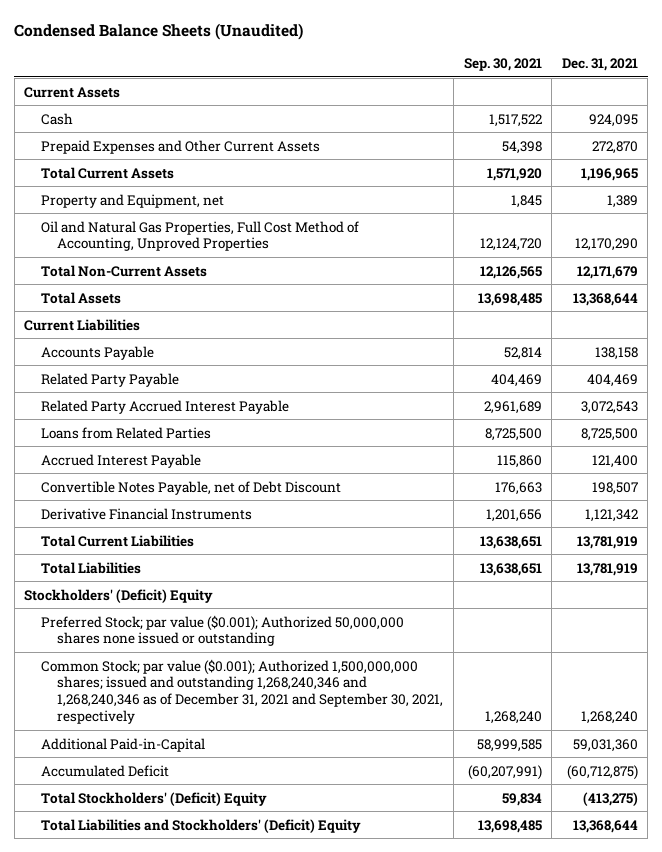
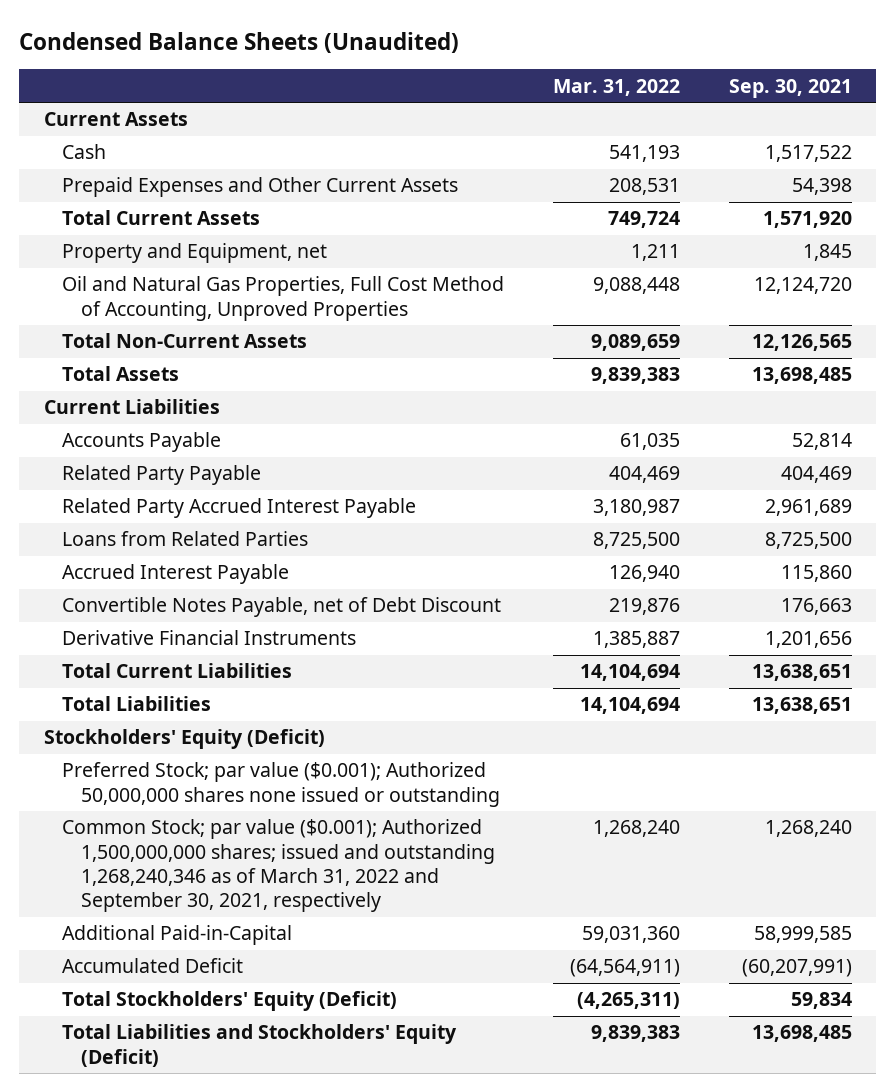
[561,57,638,71] Dec. 31, 2021 -> none
none -> [552,78,680,96] Mar. 31, 2022
[24,588,214,603] Stockholders' (Deficit) Equity -> [43,729,325,750] Stockholders' Equity (Deficit)
[40,658,444,724] Common Stock; par value ($0.001); Authorized 1,500,000,000 shares; issued and outstanding 1,268,240,346 and 1,268,240,346 as of December 31, 2021 and September 30, 2021, respectively -> [62,819,495,913] Common Stock; par value ($0.001); Authorized 1,500,000,000 shares; issued and outstanding 1,268,240,346 as of March 31, 2022 and September 30, 2021, respectively
[40,791,267,806] Total Stockholders' (Deficit) Equity -> [62,991,398,1012] Total Stockholders' Equity (Deficit)
[40,818,361,833] Total Liabilities and Stockholders' (Deficit) Equity -> [62,1024,458,1067] Total Liabilities and Stockholders' Equity (Deficit)

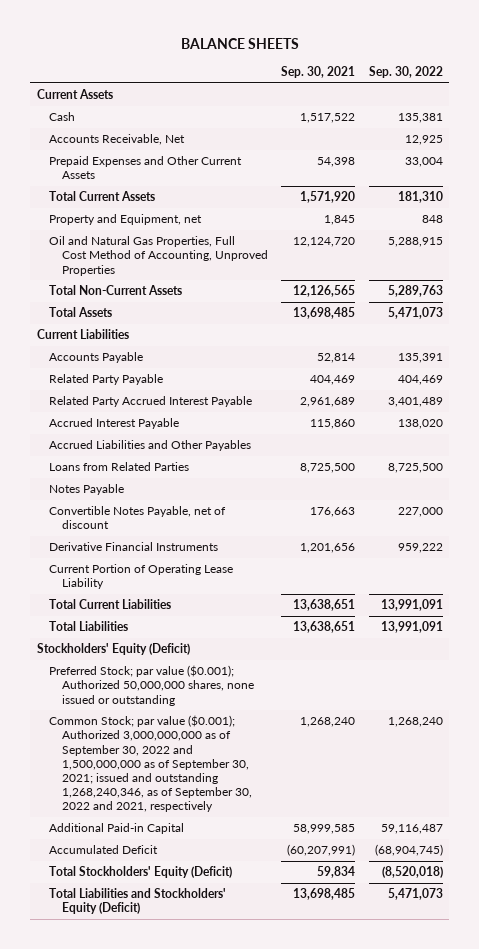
[19,31,460,53] Condensed Balance Sheets (Unaudited) -> [180,37,299,49] BALANCE SHEETS
[552,78,680,96] Mar. 31, 2022 -> none
none -> [368,66,443,79] Sep. 30, 2022
none -> [49,134,186,146] Accounts Receivable, Net
none -> [49,440,252,452] Accrued Liabilities and Other Payables
[62,531,309,547] Loans from Related Parties -> [49,462,190,472] Loans from Related Parties
none -> [49,484,125,496] Notes Payable
[62,597,502,618] Convertible Notes Payable, net of Debt Discount -> [49,506,227,530] Convertible Notes Payable, net of discount
none -> [49,564,234,590] Current Portion of Operating Lease Liability
[62,762,500,807] Preferred Stock; par value ($0.001); Authorized 50,000,000 shares none issued or outstanding -> [49,665,255,706] Preferred Stock; par value ($0.001); Authorized 50,000,000 shares, none issued or outstanding
[62,819,495,913] Common Stock; par value ($0.001); Authorized 1,500,000,000 shares; issued and outstanding 1,268,240,346 as of March 31, 2022 and September 30, 2021, respectively -> [49,715,253,813] Common Stock; par value ($0.001); Authorized 3,000,000,000 as of September 30, 2022 and 1,500,000,000 as of September 30, 2021; issued and outstanding 1,268,240,346, as of September 30, 2022 and 2021, respectively
[62,925,293,946] Additional Paid-in-Capital -> [49,823,185,835] Additional Paid-in Capital

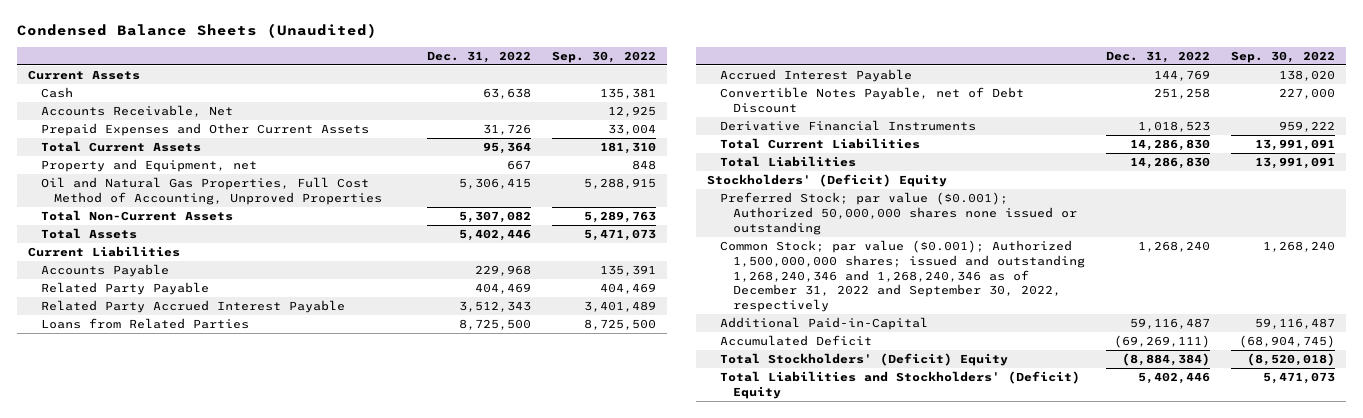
[180,37,299,49] BALANCE SHEETS -> [17,23,378,39] Condensed Balance Sheets (Unaudited)
[281,66,356,79] Sep. 30, 2021 -> none
none -> [427,50,532,63] Dec. 31, 2022
[49,440,252,452] Accrued Liabilities and Other Payables -> none
[49,484,125,496] Notes Payable -> none
[49,418,180,430] Accrued Interest Payable -> [719,69,912,83] Accrued Interest Payable
[49,506,227,530] Convertible Notes Payable, net of discount -> [719,87,1024,113] Convertible Notes Payable, net of Debt Discount
[49,564,234,590] Current Portion of Operating Lease Liability -> none
[36,643,190,656] Stockholders' Equity (Deficit) -> [706,174,947,188] Stockholders' (Deficit) Equity
[49,665,255,706] Preferred Stock; par value ($0.001); Authorized 50,000,000 shares, none issued or outstanding -> [719,192,1077,235] Preferred Stock; par value ($0.001); Authorized 50,000,000 shares none issued or outstanding
[49,715,253,813] Common Stock; par value ($0.001); Authorized 3,000,000,000 as of September 30, 2022 and 1,500,000,000 as of September 30, 2021; issued and outstanding 1,268,240,346, as of September 30, 2022 and 2021, respectively -> [719,240,1085,313] Common Stock; par value ($0.001); Authorized 1,500,000,000 shares; issued and outstanding 1,268,240,346 and 1,268,240,346 as of December 31, 2022 and September 30, 2022, respectively
[49,823,185,835] Additional Paid-in Capital -> [719,317,928,331] Additional Paid-in-Capital
[49,866,233,879] Total Stockholders' Equity (Deficit) -> [719,353,1008,367] Total Stockholders' (Deficit) Equity
[49,888,227,915] Total Liabilities and Stockholders' Equity (Deficit) -> [719,371,1080,399] Total Liabilities and Stockholders' (Deficit) Equity

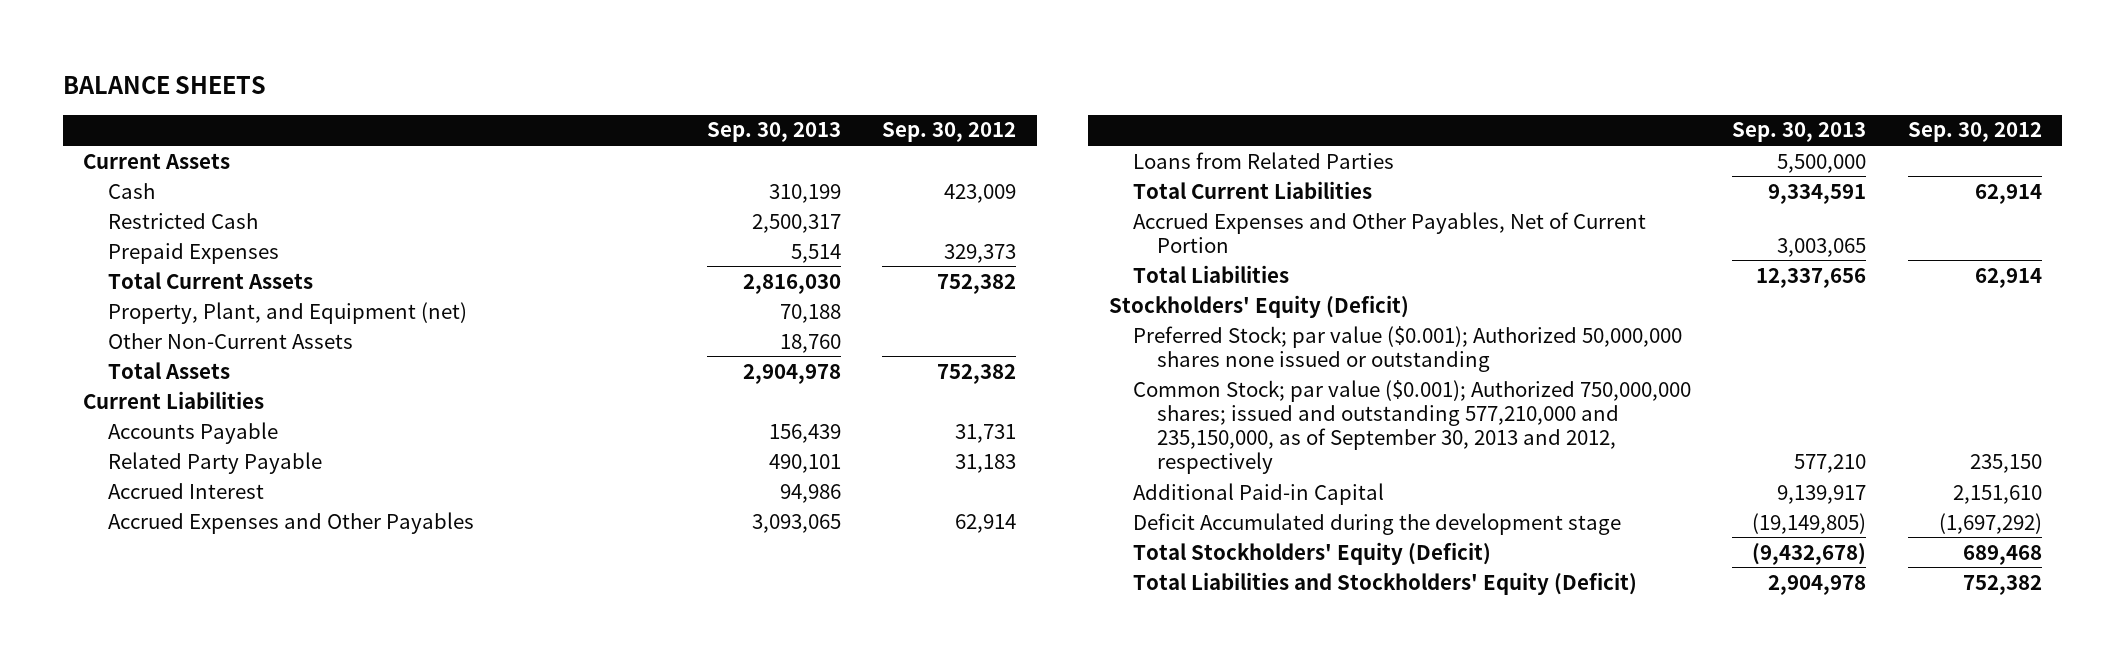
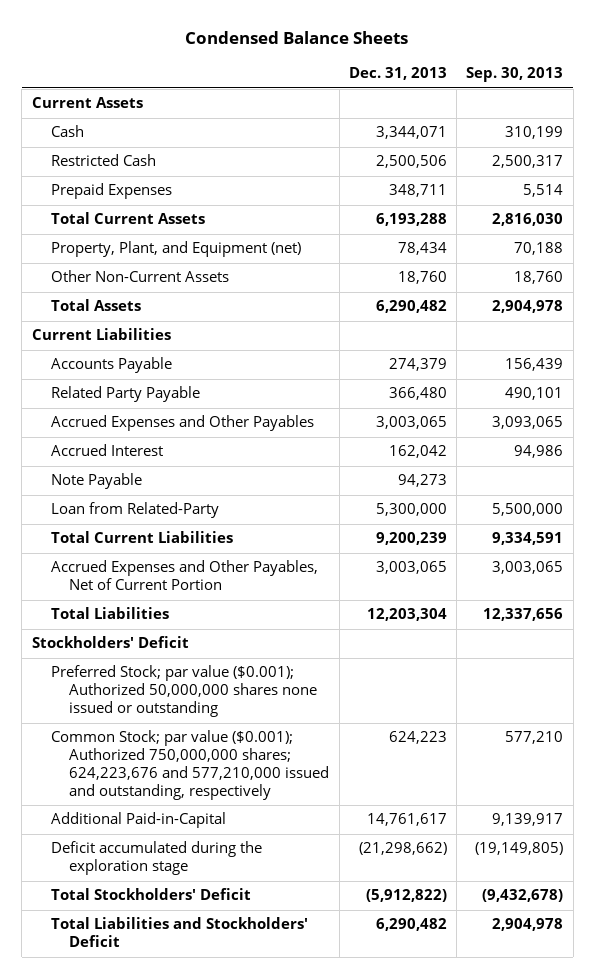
[62,76,266,95] BALANCE SHEETS -> [185,31,409,45] Condensed Balance Sheets
[882,122,1017,143] Sep. 30, 2012 -> none
none -> [348,67,447,81] Dec. 31, 2013
[107,482,264,499] Accrued Interest -> [50,444,163,457] Accrued Interest
none -> [50,473,142,490] Note Payable
[1133,151,1395,169] Loans from Related Parties -> [50,502,219,519] Loan from Related-Party
[1108,294,1409,318] Stockholders' Equity (Deficit) -> [31,636,189,649] Stockholders' Deficit
[1133,379,1692,474] Common Stock; par value ($0.001); Authorized 750,000,000 shares; issued and outstanding 577,210,000 and 235,150,000, as of September 30, 2013 and 2012, respectively -> [50,730,330,801] Common Stock; par value ($0.001); Authorized 750,000,000 shares; 624,223,676 and 577,210,000 issued and outstanding, respectively
[1133,482,1385,505] Additional Paid-in Capital -> [50,812,226,829] Additional Paid-in-Capital
[1133,512,1622,535] Deficit Accumulated during the development stage -> [50,841,262,876] Deficit accumulated during the exploration stage
[1133,541,1492,565] Total Stockholders' Equity (Deficit) -> [50,888,251,901] Total Stockholders' Deficit
[1133,571,1638,595] Total Liabilities and Stockholders' Equity (Deficit) -> [50,917,308,948] Total Liabilities and Stockholders' Deficit

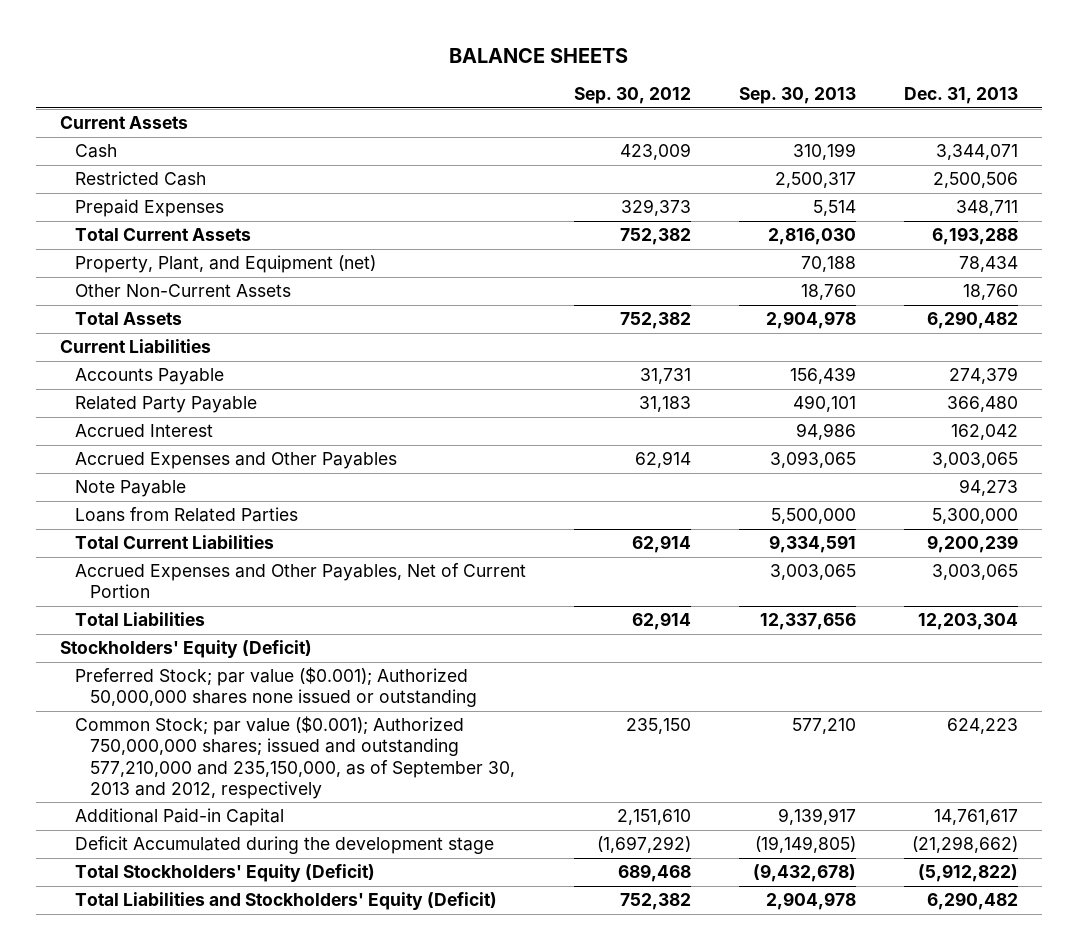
[185,31,409,45] Condensed Balance Sheets -> [448,47,628,63] BALANCE SHEETS
none -> [573,87,691,105] Sep. 30, 2012
[50,415,314,432] Accrued Expenses and Other Payables -> [74,452,397,470] Accrued Expenses and Other Payables
[50,502,219,519] Loan from Related-Party -> [74,507,298,523] Loans from Related Parties
[31,636,189,649] Stockholders' Deficit -> [59,640,312,659] Stockholders' Equity (Deficit)
[50,730,330,801] Common Stock; par value ($0.001); Authorized 750,000,000 shares; 624,223,676 and 577,210,000 issued and outstanding, respectively -> [74,716,515,799] Common Stock; par value ($0.001); Authorized 750,000,000 shares; issued and outstanding 577,210,000 and 235,150,000, as of September 30, 2013 and 2012, respectively
[50,812,226,829] Additional Paid-in-Capital -> [74,808,284,827] Additional Paid-in Capital
[50,841,262,876] Deficit accumulated during the exploration stage -> [74,836,494,855] Deficit Accumulated during the development stage
[50,888,251,901] Total Stockholders' Deficit -> [74,864,375,883] Total Stockholders' Equity (Deficit)
[50,917,308,948] Total Liabilities and Stockholders' Deficit -> [74,892,497,911] Total Liabilities and Stockholders' Equity (Deficit)

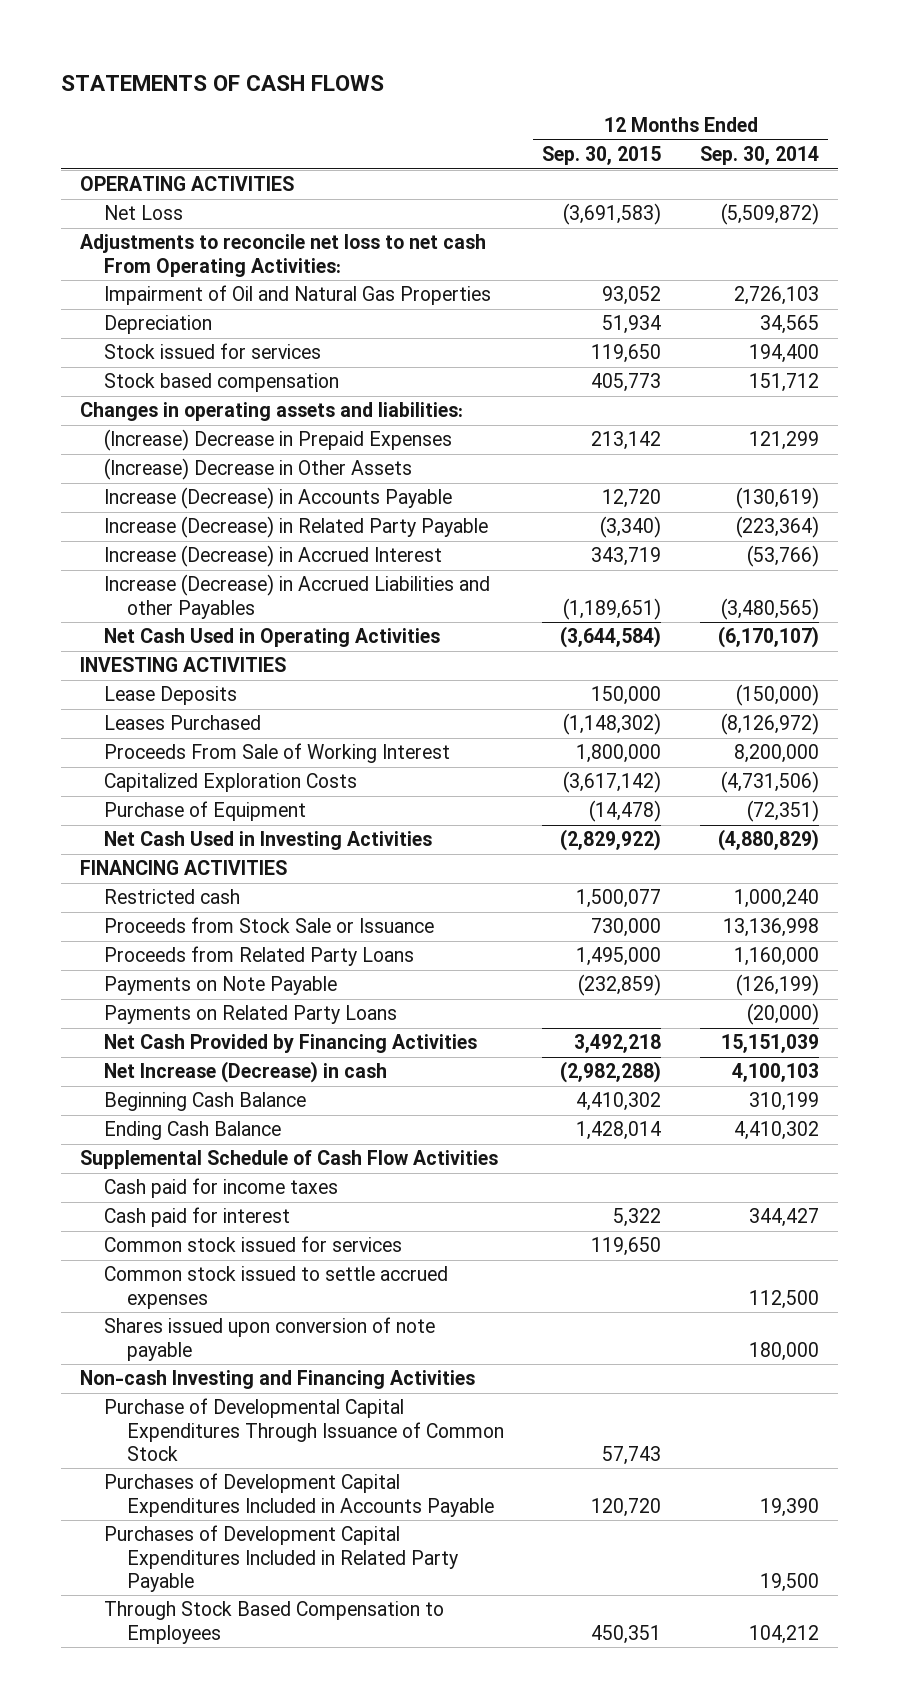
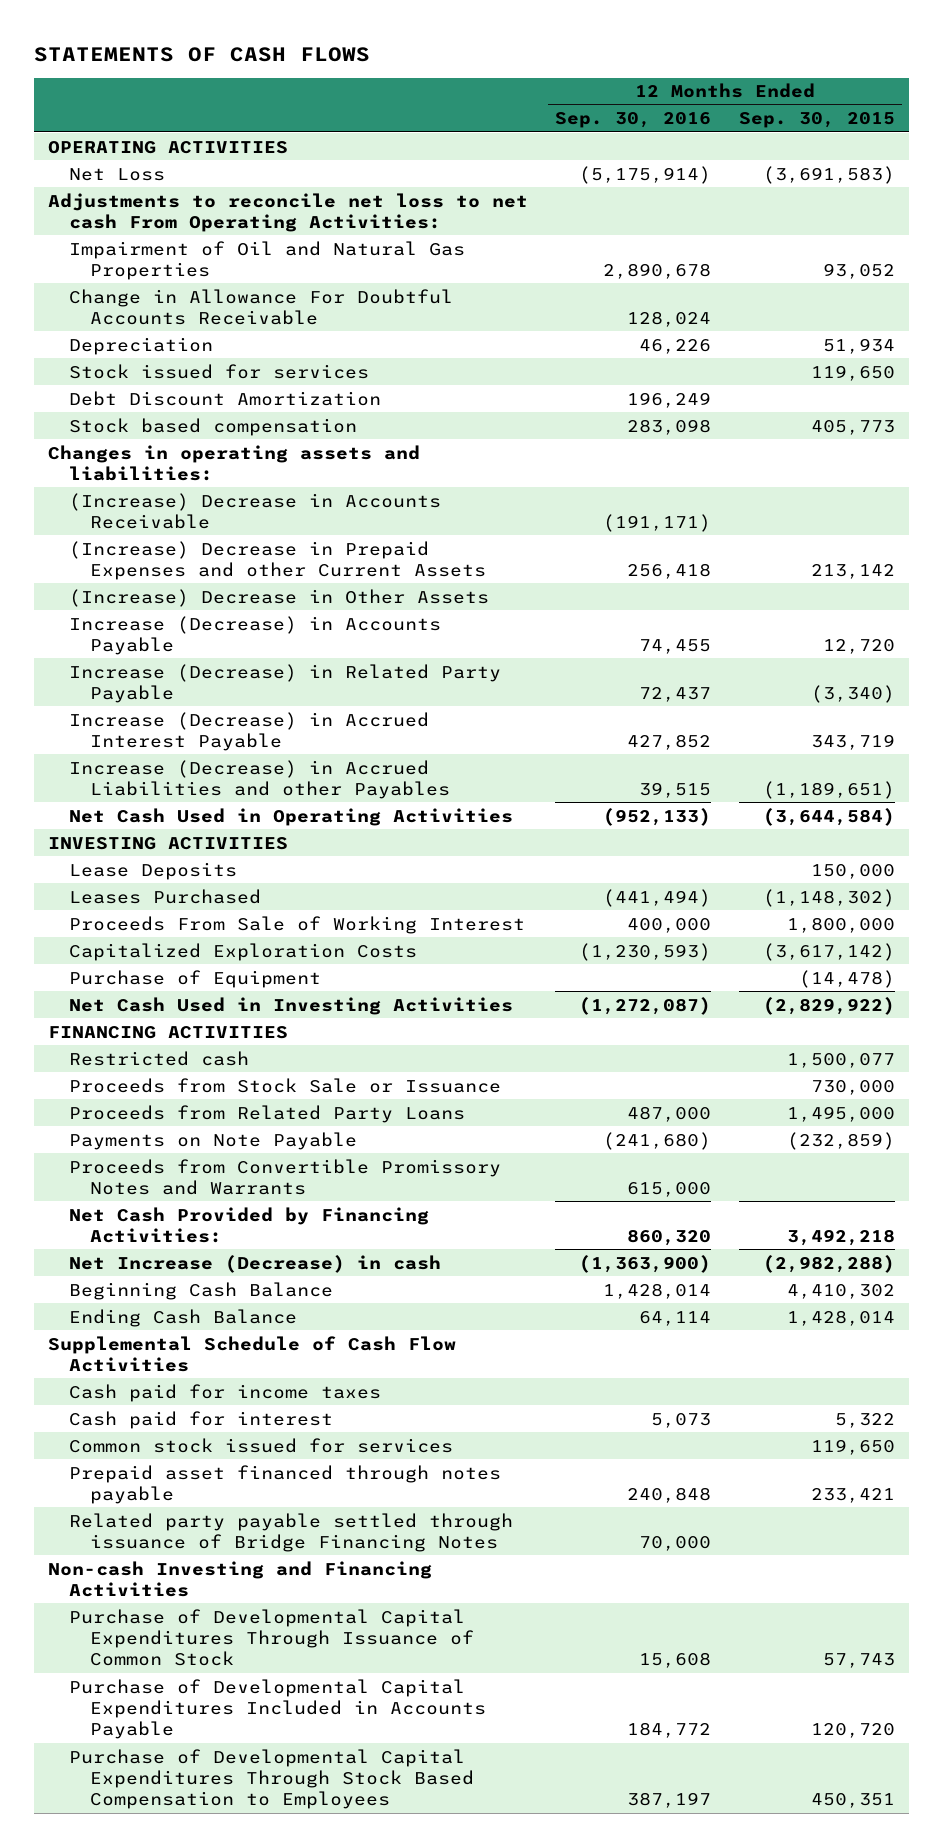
[699,146,819,166] Sep. 30, 2014 -> none
none -> [555,112,712,129] Sep. 30, 2016
none -> [69,288,454,325] Change in Allowance For Doubtful Accounts Receivable
none -> [69,390,382,406] Debt Discount Amortization
none -> [69,492,442,529] (Increase) Decrease in Accounts Receivable
[103,429,452,452] (Increase) Decrease in Prepaid Expenses -> [69,540,487,580] (Increase) Decrease in Prepaid Expenses and other Current Assets
[103,545,442,568] Increase (Decrease) in Accrued Interest -> [69,711,430,751] Increase (Decrease) in Accrued Interest Payable
[103,1005,397,1025] Payments on Related Party Loans -> none
none -> [69,1158,502,1195] Proceeds from Convertible Promissory Notes and Warrants
[103,1034,477,1054] Net Cash Provided by Financing Activities -> [69,1206,430,1243] Net Cash Provided by Financing Activities:
[103,1266,448,1309] Common stock issued to settle accrued expenses -> none
[103,1317,435,1361] Shares issued upon conversion of note payable -> none
none -> [69,1464,502,1504] Prepaid asset financed through notes payable
none -> [69,1512,514,1552] Related party payable settled through issuance of Bridge Financing Notes
[103,1525,459,1592] Purchases of Development Capital Expenditures Included in Related Party Payable -> none
[103,1473,495,1517] Purchases of Development Capital Expenditures Included in Accounts Payable -> [69,1678,487,1740] Purchase of Developmental Capital Expenditures Included in Accounts Payable
[103,1601,444,1644] Through Stock Based Compensation to Employees -> [69,1748,475,1810] Purchase of Developmental Capital Expenditures Through Stock Based Compensation to Employees

